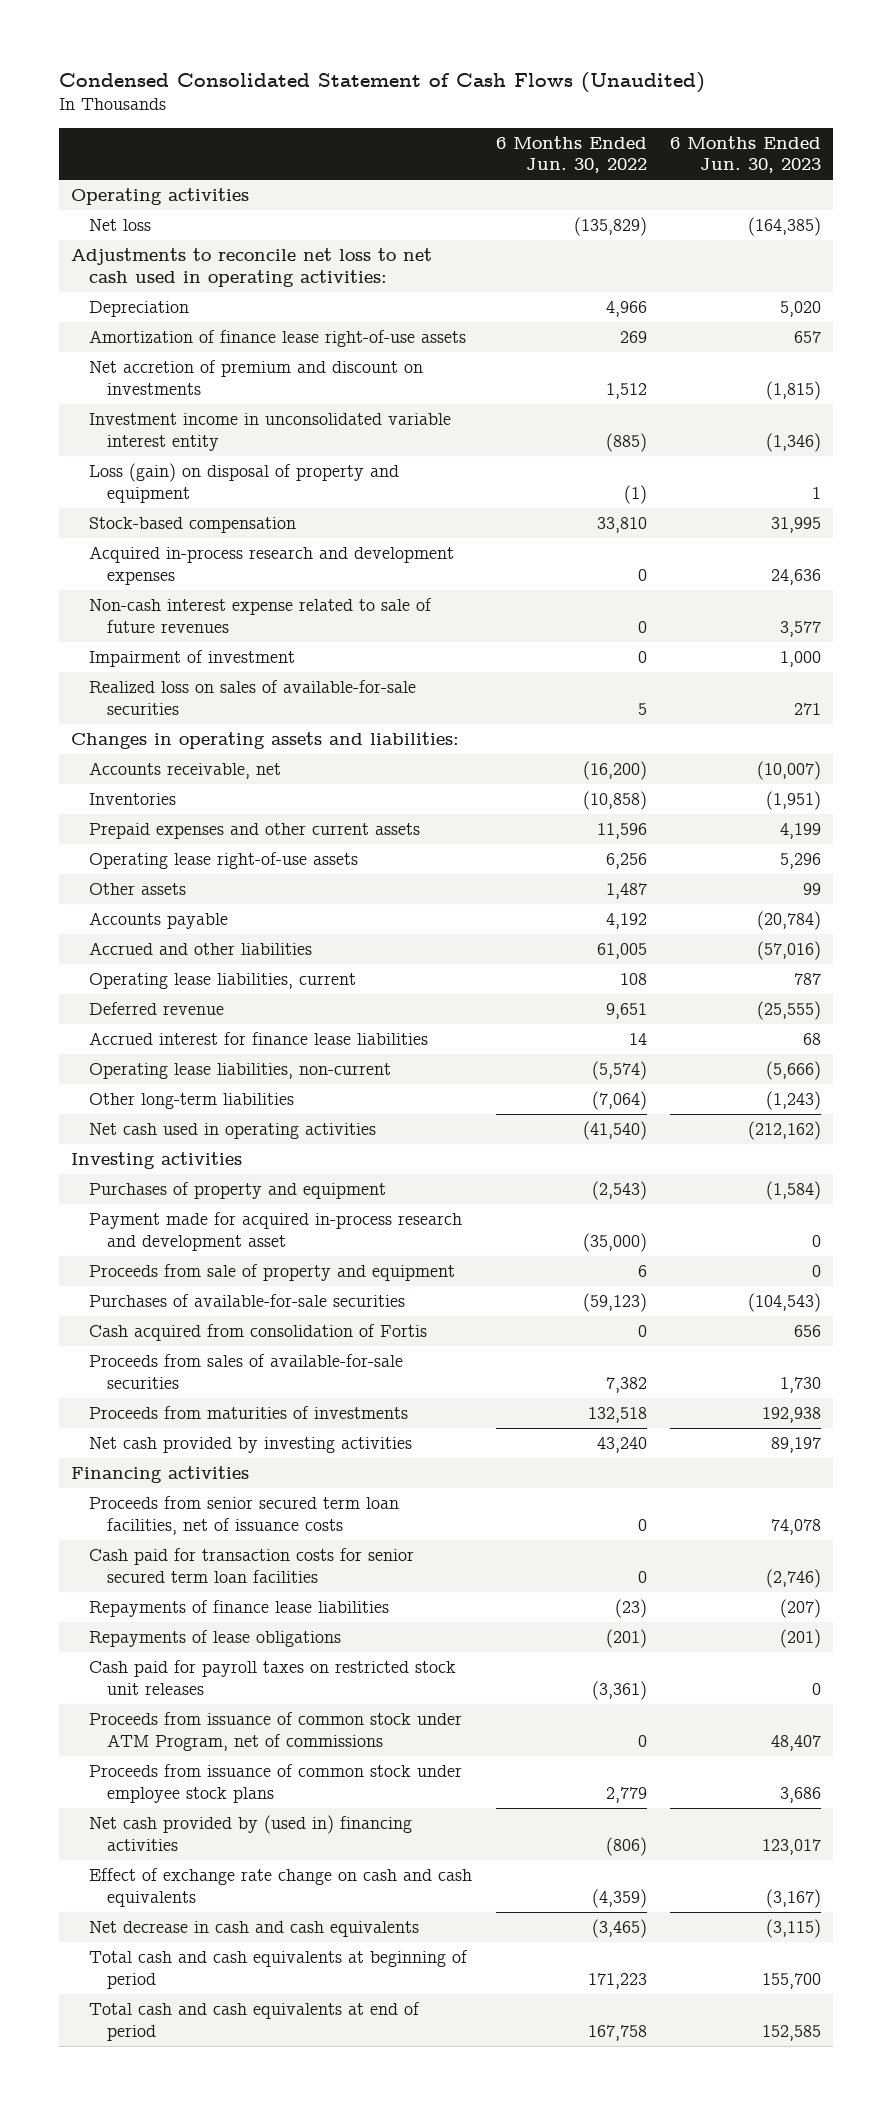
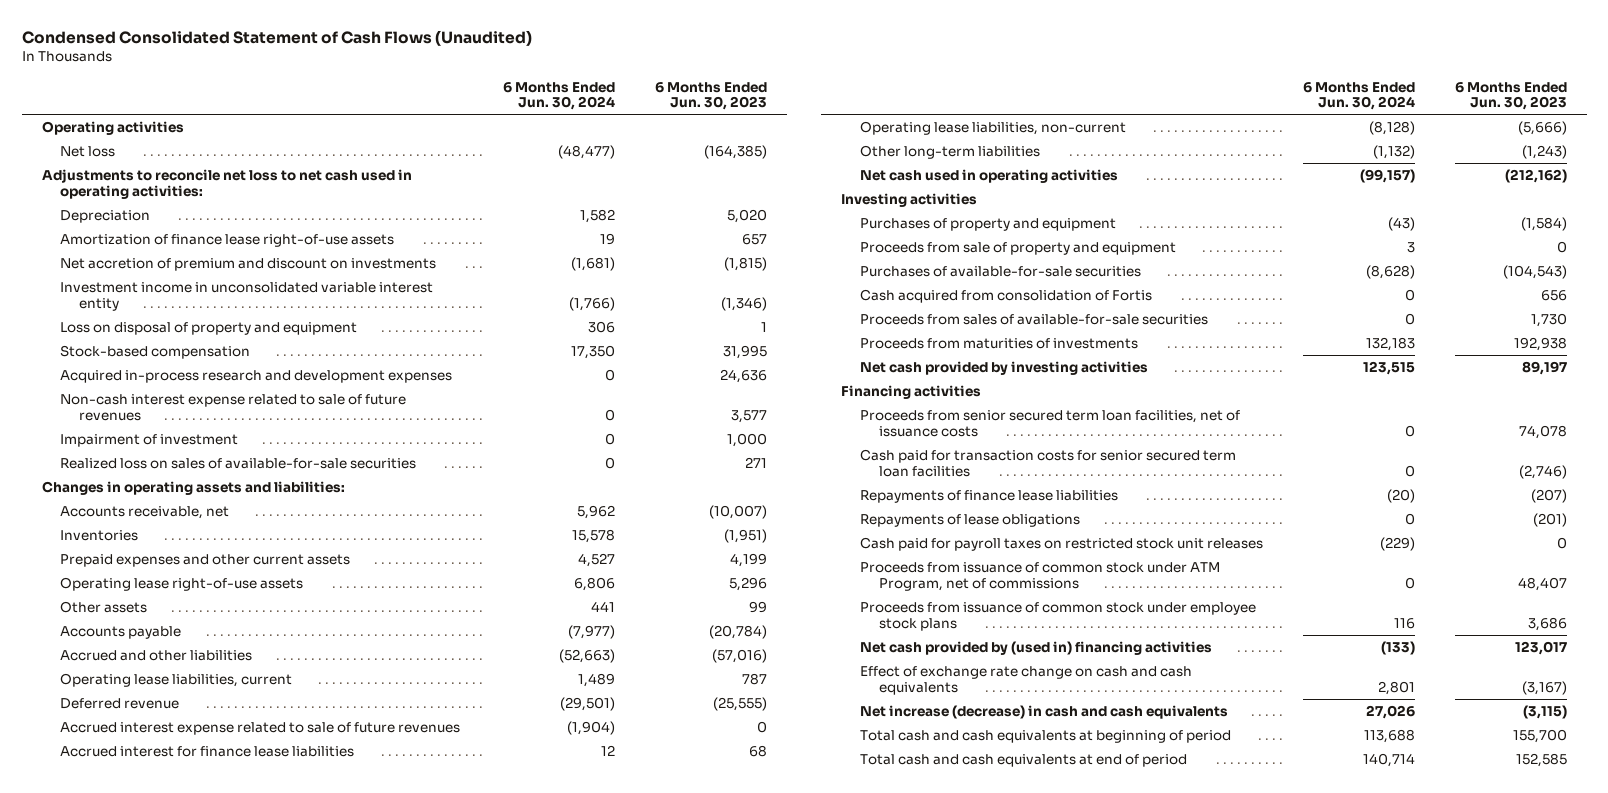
[495,135,647,174] 6 Months Ended Jun. 30, 2022 -> none
none -> [503,81,616,111] 6 Months Ended Jun. 30, 2024
[89,463,400,503] Loss (gain) on disposal of property and equipment -> [60,321,358,335] Loss on disposal of property and equipment
none -> [60,721,461,735] Accrued interest expense related to sale of future revenues
[89,1212,463,1251] Payment made for acquired in-process research and development asset -> none
[89,1921,420,1938] Net decrease in cash and cash equivalents -> [859,704,1228,719] Net increase (decrease) in cash and cash equivalents

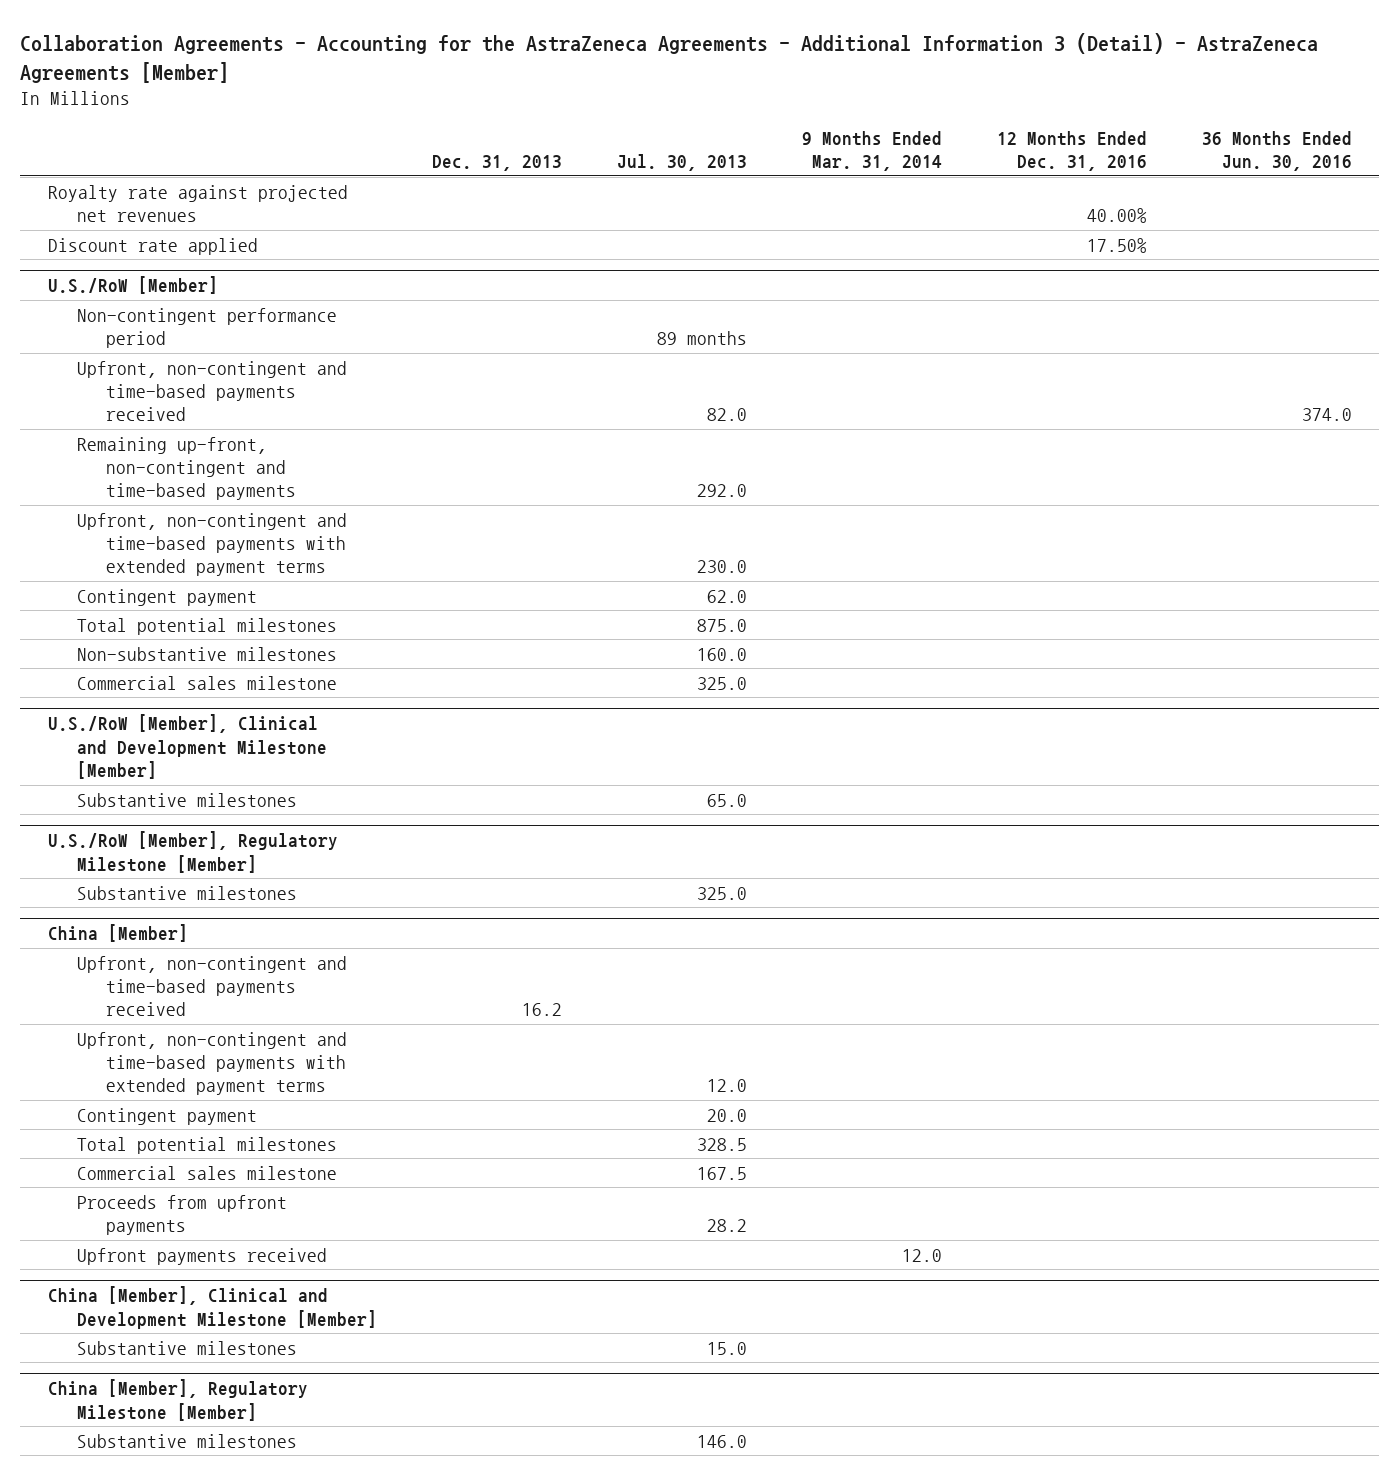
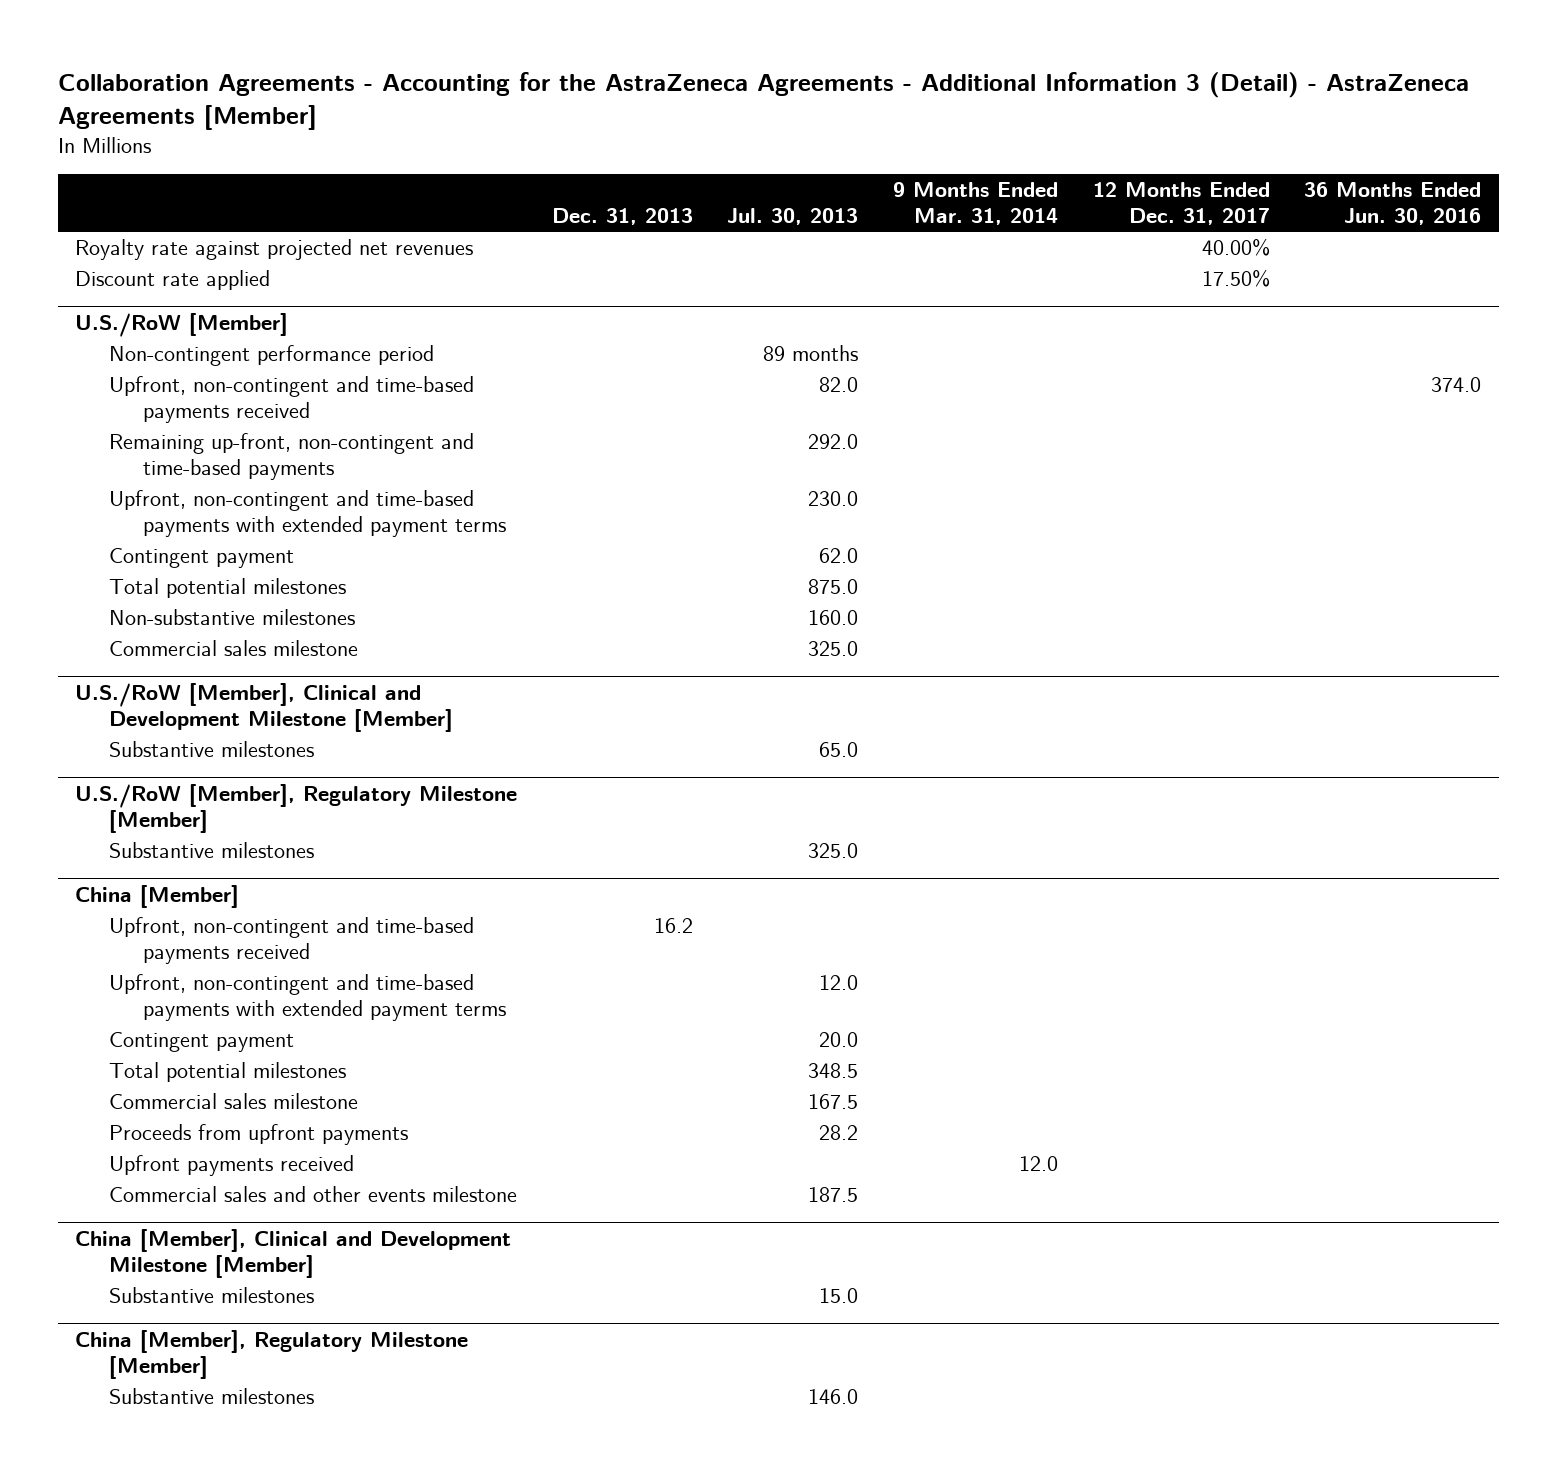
[996,130,1147,172] 12 Months Ended Dec. 31, 2016 -> none
none -> [1092,182,1270,225] 12 Months Ended Dec. 31, 2017
[696,1137,747,1151] 328.5 -> [808,1063,859,1079] 348.5
none -> [109,1186,518,1203] Commercial sales and other events milestone

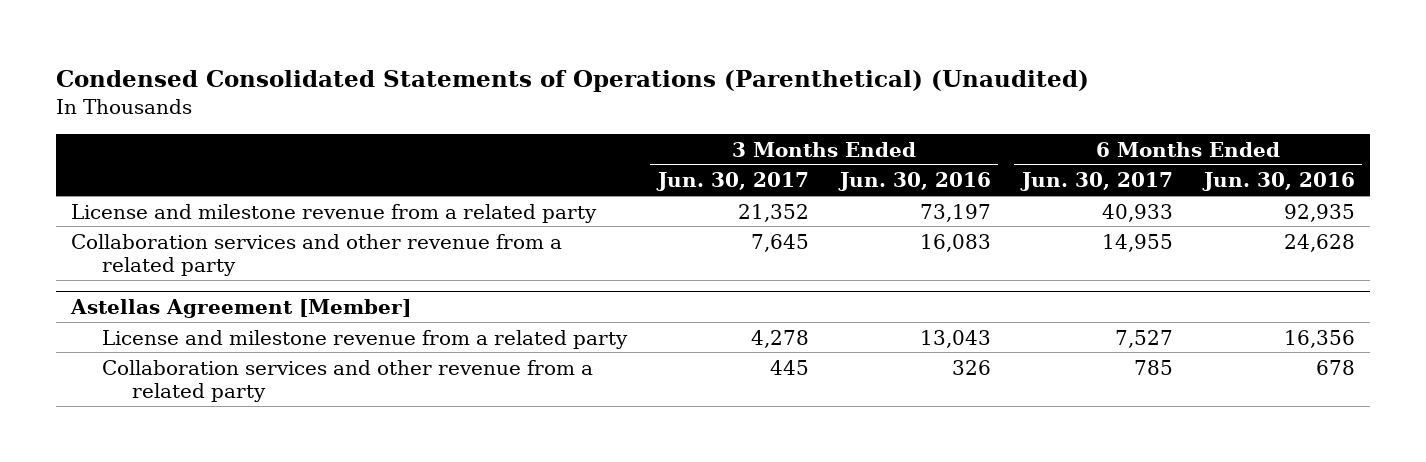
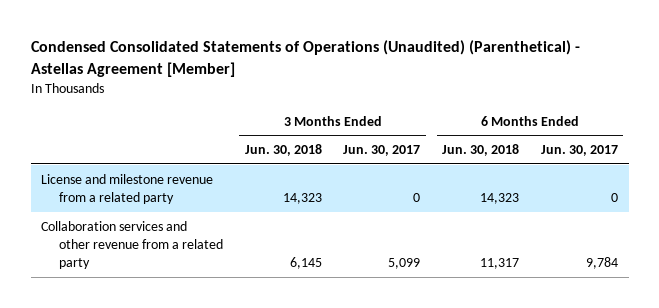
[55,70,1089,93] Condensed Consolidated Statements of Operations (Parenthetical) (Unaudited) -> [30,40,580,78] Condensed Consolidated Statements of Operations (Unaudited) (Parenthetical) - Astellas Agreement [Member]
[837,172,991,192] Jun. 30, 2016 -> none
[1201,172,1355,192] Jun. 30, 2016 -> none
none -> [244,144,322,157] Jun. 30, 2018
none -> [442,144,520,157] Jun. 30, 2018
[70,299,412,319] Astellas Agreement [Member] -> none
[101,329,628,349] License and milestone revenue from a related party -> none
[101,359,593,403] Collaboration services and other revenue from a related party -> none
[737,203,809,222] 21,352 -> [413,192,421,202] 0
[1101,203,1173,222] 40,933 -> [610,192,618,202] 0
[750,233,809,252] 7,645 -> [388,258,421,270] 5,099
[1101,233,1173,252] 14,955 -> [585,257,618,270] 9,784

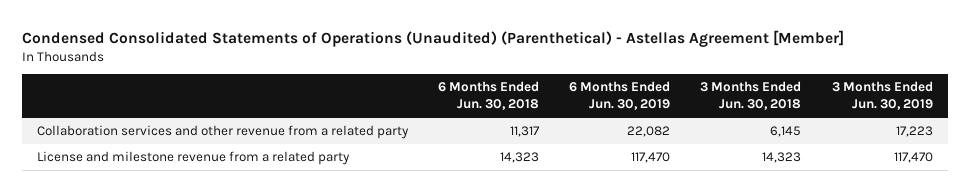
[343,145,421,157] Jun. 30, 2017 -> none
[540,145,618,157] Jun. 30, 2017 -> none
none -> [569,81,671,111] 6 Months Ended Jun. 30, 2019
none -> [831,81,933,111] 3 Months Ended Jun. 30, 2019
[41,173,214,204] License and milestone revenue from a related party -> [37,151,351,166] License and milestone revenue from a related party

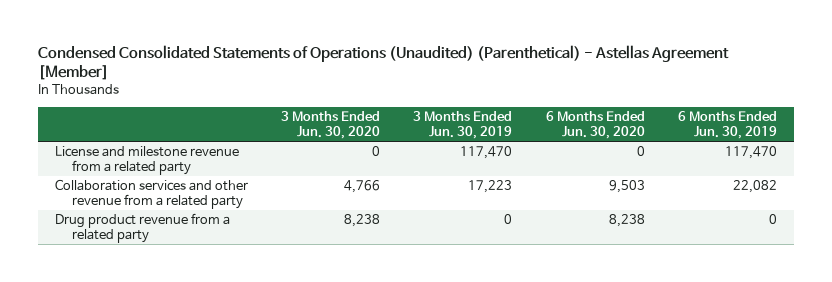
[438,81,540,111] 6 Months Ended Jun. 30, 2018 -> none
[700,81,802,111] 3 Months Ended Jun. 30, 2018 -> none
none -> [280,111,380,139] 3 Months Ended Jun. 30, 2020
none -> [545,111,645,139] 6 Months Ended Jun. 30, 2020
[37,125,410,140] Collaboration services and other revenue from a related party -> [54,179,248,209] Collaboration services and other revenue from a related party
none -> [54,213,230,243] Drug product revenue from a related party

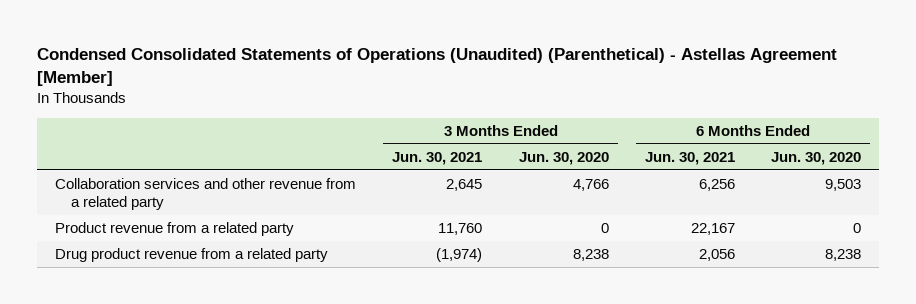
[413,111,513,139] 3 Months Ended Jun. 30, 2019 -> none
[677,111,777,139] 6 Months Ended Jun. 30, 2019 -> none
none -> [392,151,483,165] Jun. 30, 2021
none -> [645,151,736,165] Jun. 30, 2021
[54,146,239,175] License and milestone revenue from a related party -> none
none -> [55,222,295,237] Product revenue from a related party

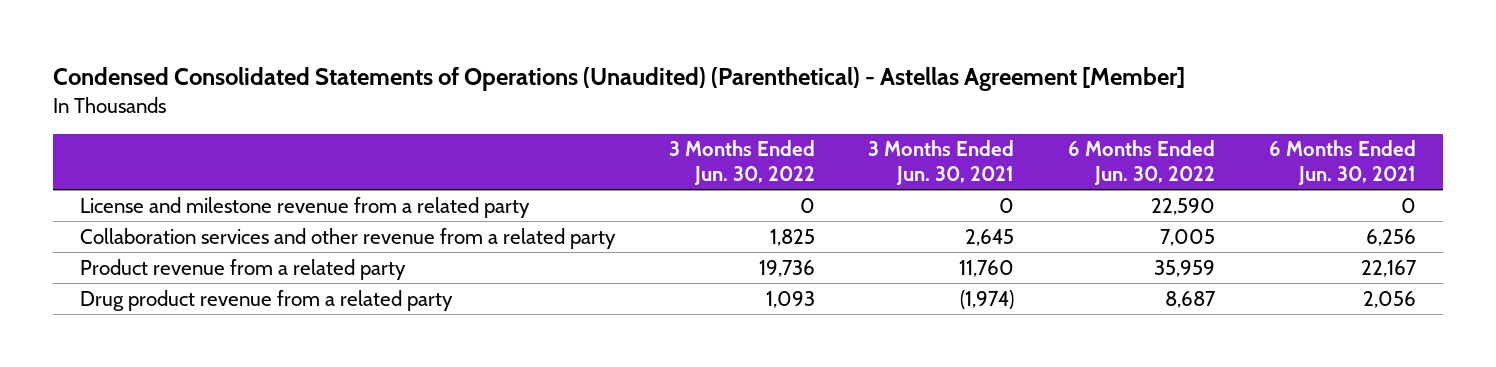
[518,151,609,165] Jun. 30, 2020 -> none
[771,151,862,165] Jun. 30, 2020 -> none
none -> [668,140,815,185] 3 Months Ended Jun. 30, 2022
none -> [1068,140,1216,185] 6 Months Ended Jun. 30, 2022
none -> [79,196,530,218] License and milestone revenue from a related party

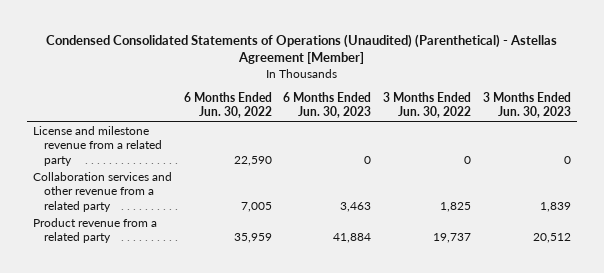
[868,140,1015,185] 3 Months Ended Jun. 30, 2021 -> none
[1268,140,1416,185] 6 Months Ended Jun. 30, 2021 -> none
none -> [283,91,372,119] 6 Months Ended Jun. 30, 2023
none -> [483,91,572,119] 3 Months Ended Jun. 30, 2023
[79,289,453,311] Drug product revenue from a related party -> none
[758,259,815,277] 19,736 -> [433,233,472,244] 19,737

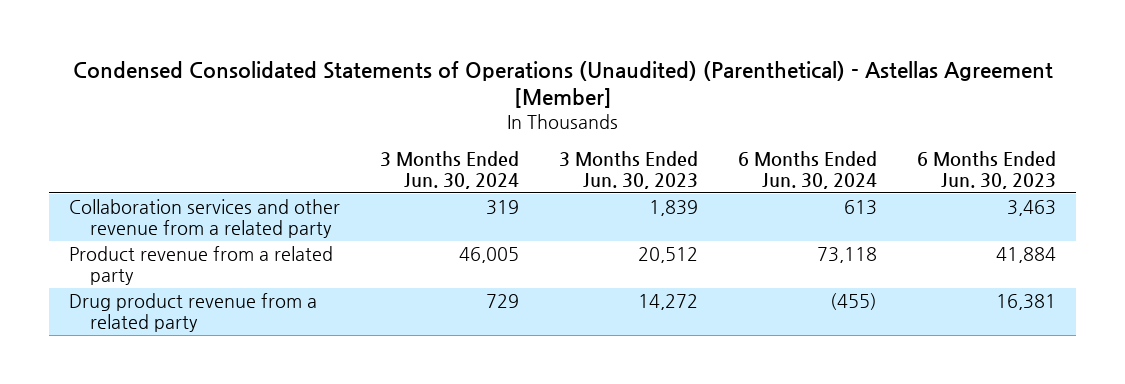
[183,91,272,119] 6 Months Ended Jun. 30, 2022 -> none
[383,91,472,119] 3 Months Ended Jun. 30, 2022 -> none
none -> [380,150,520,189] 3 Months Ended Jun. 30, 2024
none -> [737,150,877,189] 6 Months Ended Jun. 30, 2024
[32,125,163,166] License and milestone revenue from a related party -> none
none -> [69,293,318,332] Drug product revenue from a related party

